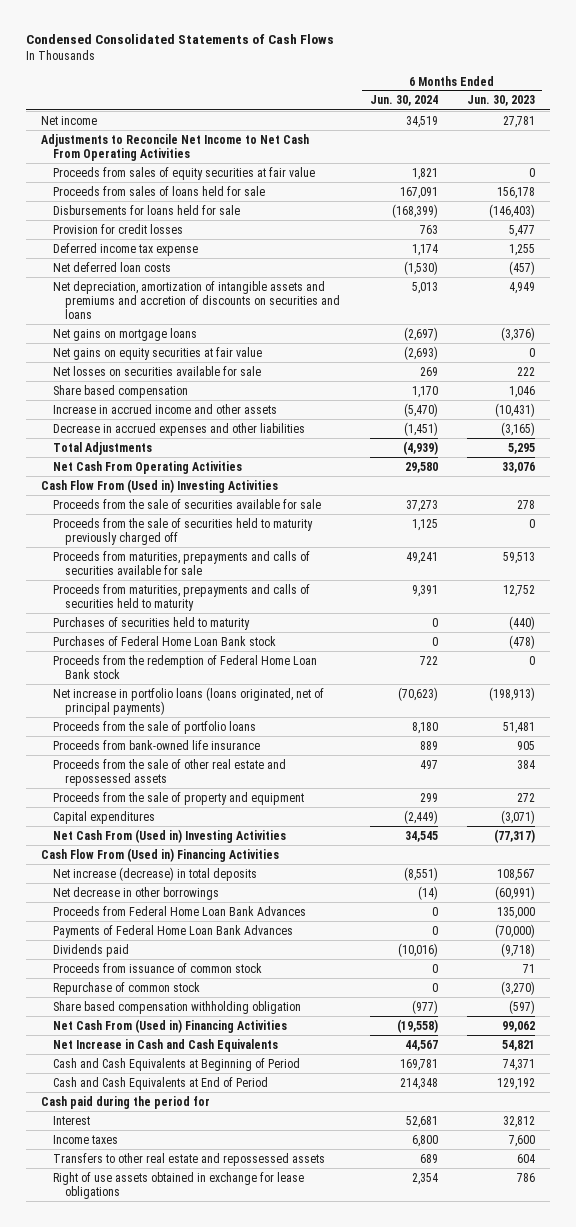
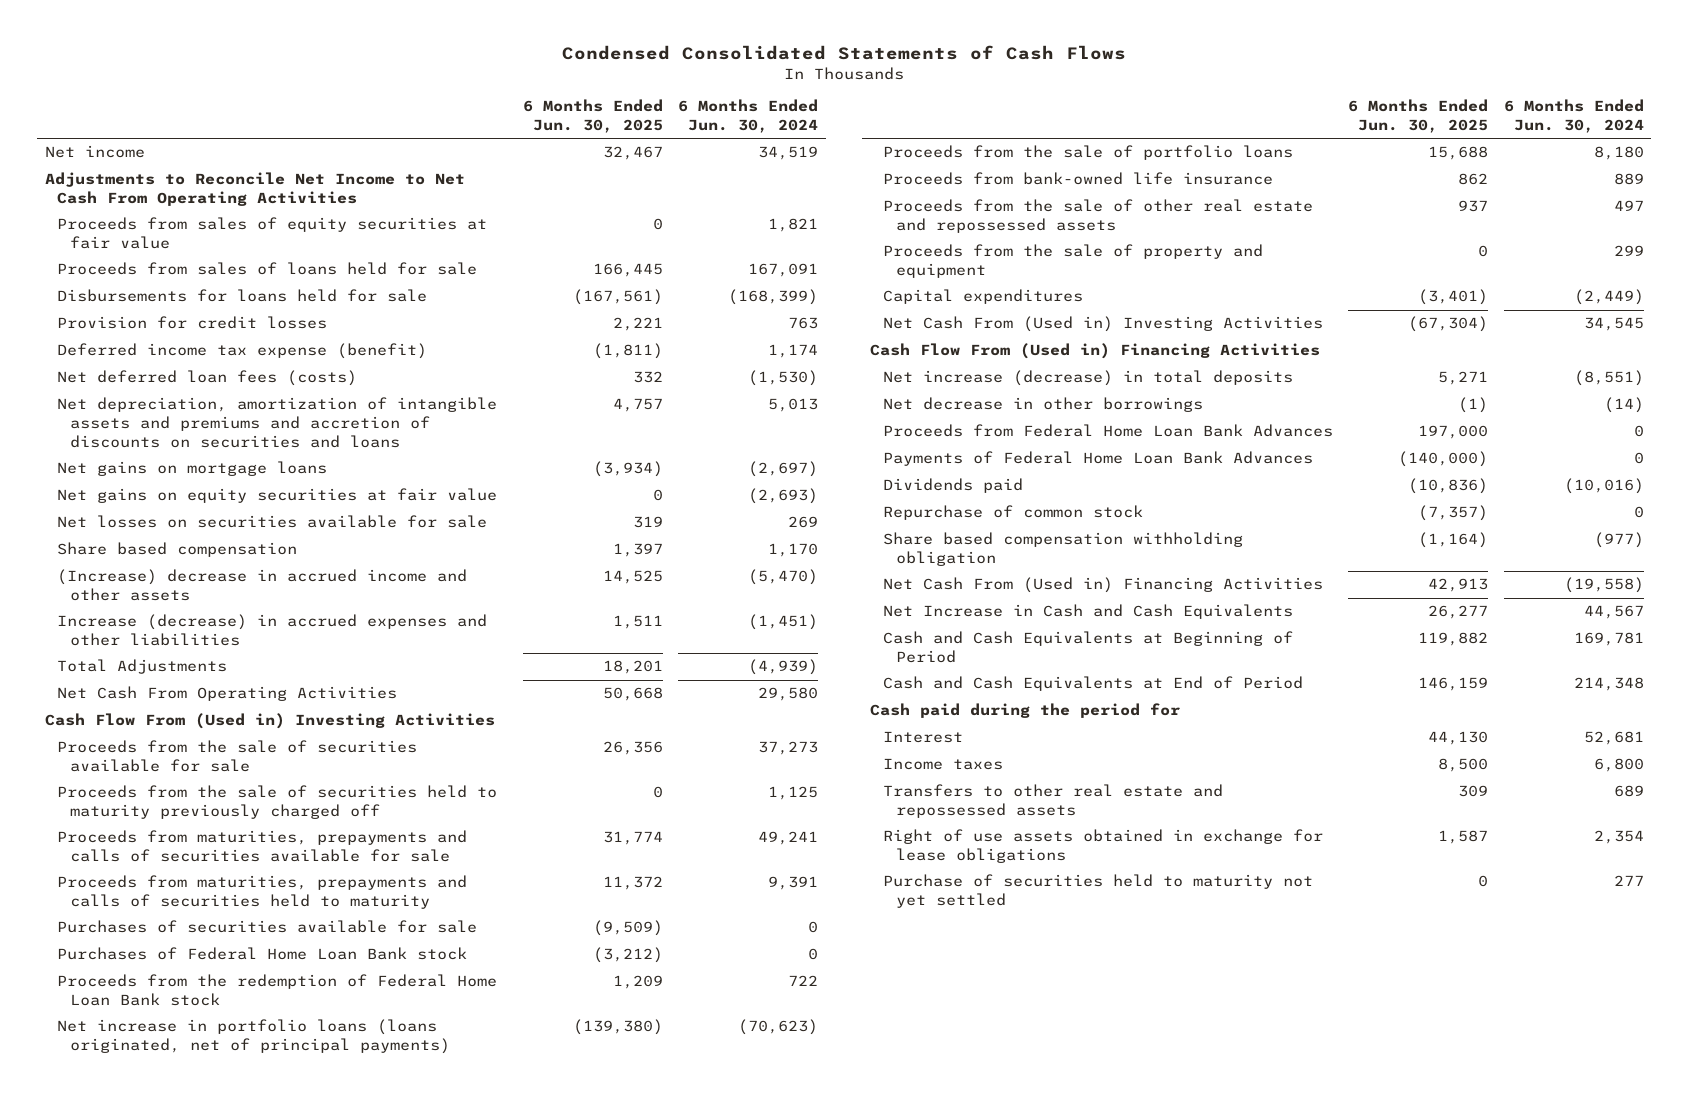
[466,95,535,107] Jun. 30, 2023 -> none
none -> [522,99,663,134] 6 Months Ended Jun. 30, 2025
[52,242,198,256] Deferred income tax expense -> [57,343,428,360] Deferred income tax expense (benefit)
[52,261,171,272] Net deferred loan costs -> [57,370,358,387] Net deferred loan fees (costs)
[52,403,277,414] Increase in accrued income and other assets -> [57,569,468,602] (Increase) decrease in accrued income and other assets
[52,422,305,436] Decrease in accrued expenses and other liabilities -> [57,614,488,647] Increase (decrease) in accrued expenses and other liabilities
[52,616,250,630] Purchases of securities held to maturity -> none
none -> [57,920,478,934] Purchases of securities available for sale
[52,962,262,973] Proceeds from issuance of common stock -> none
none -> [882,874,1313,909] Purchase of securities held to maturity not yet settled

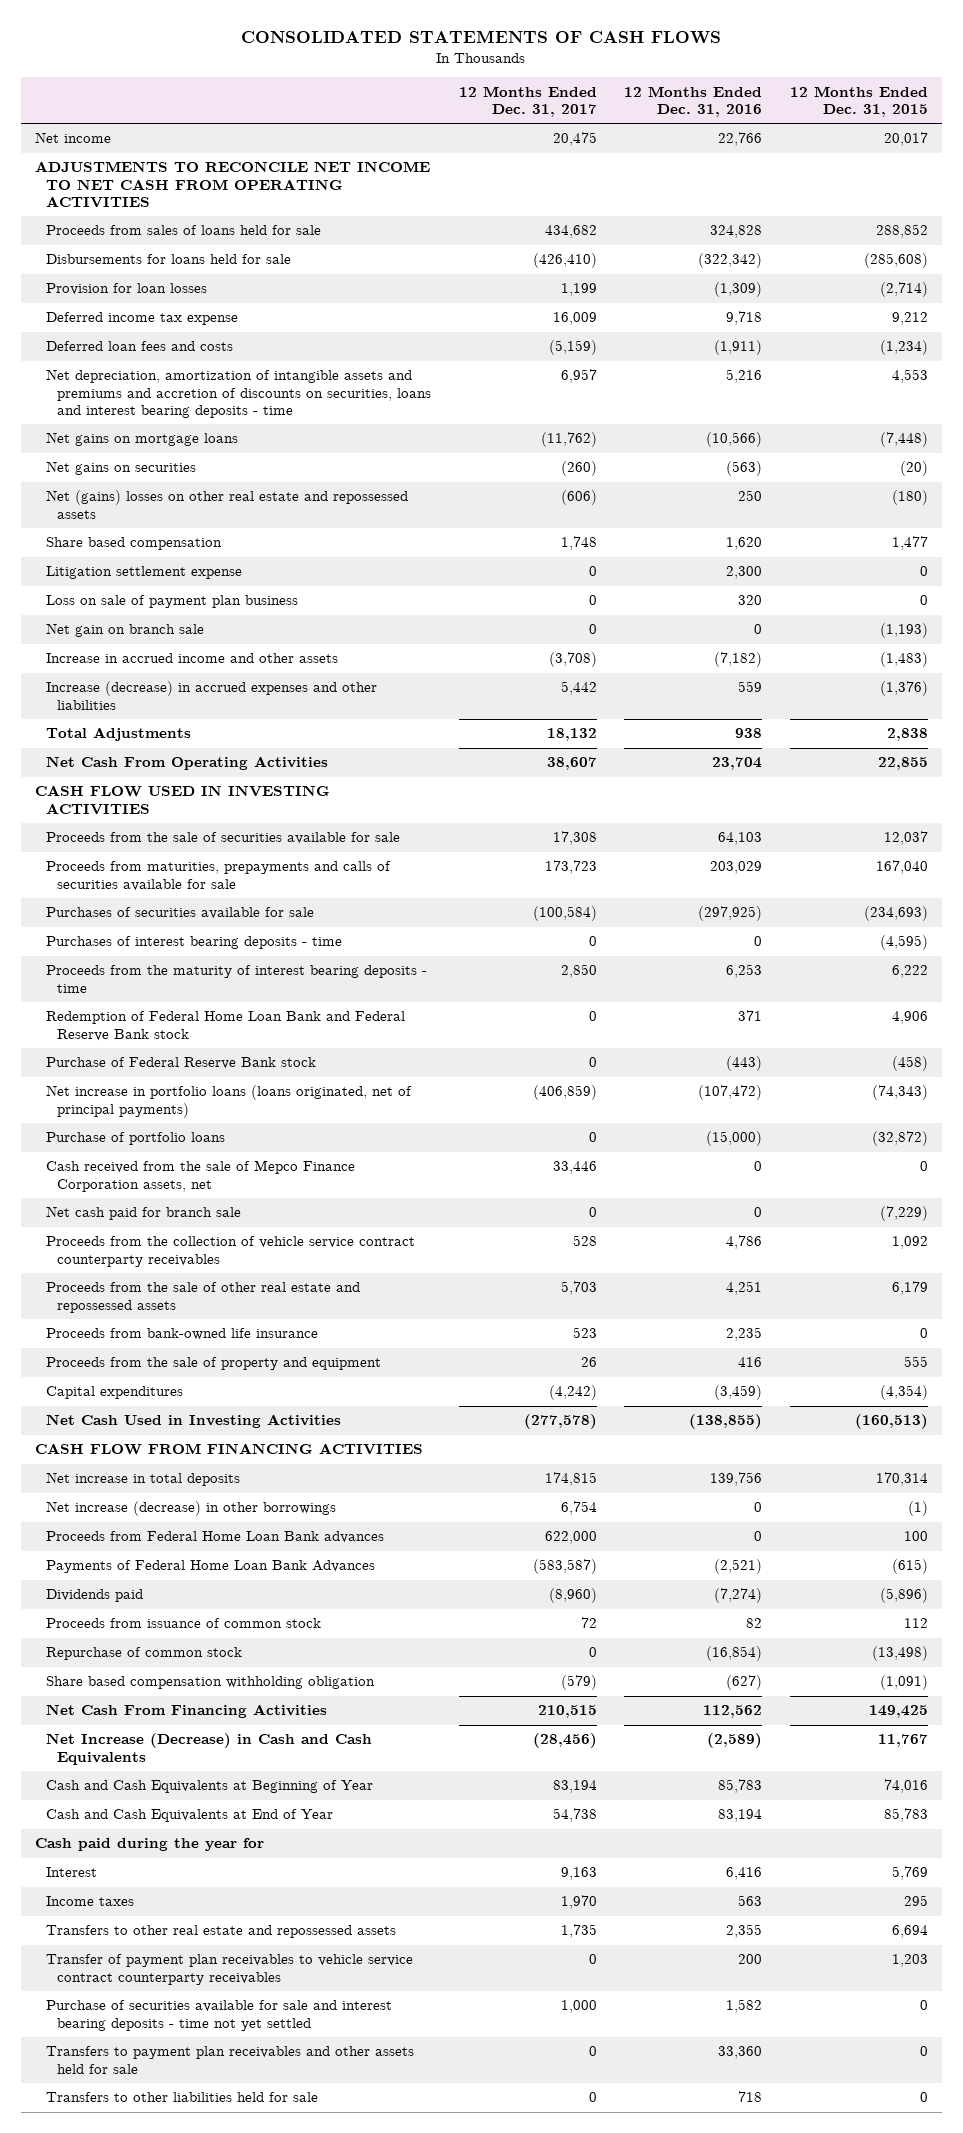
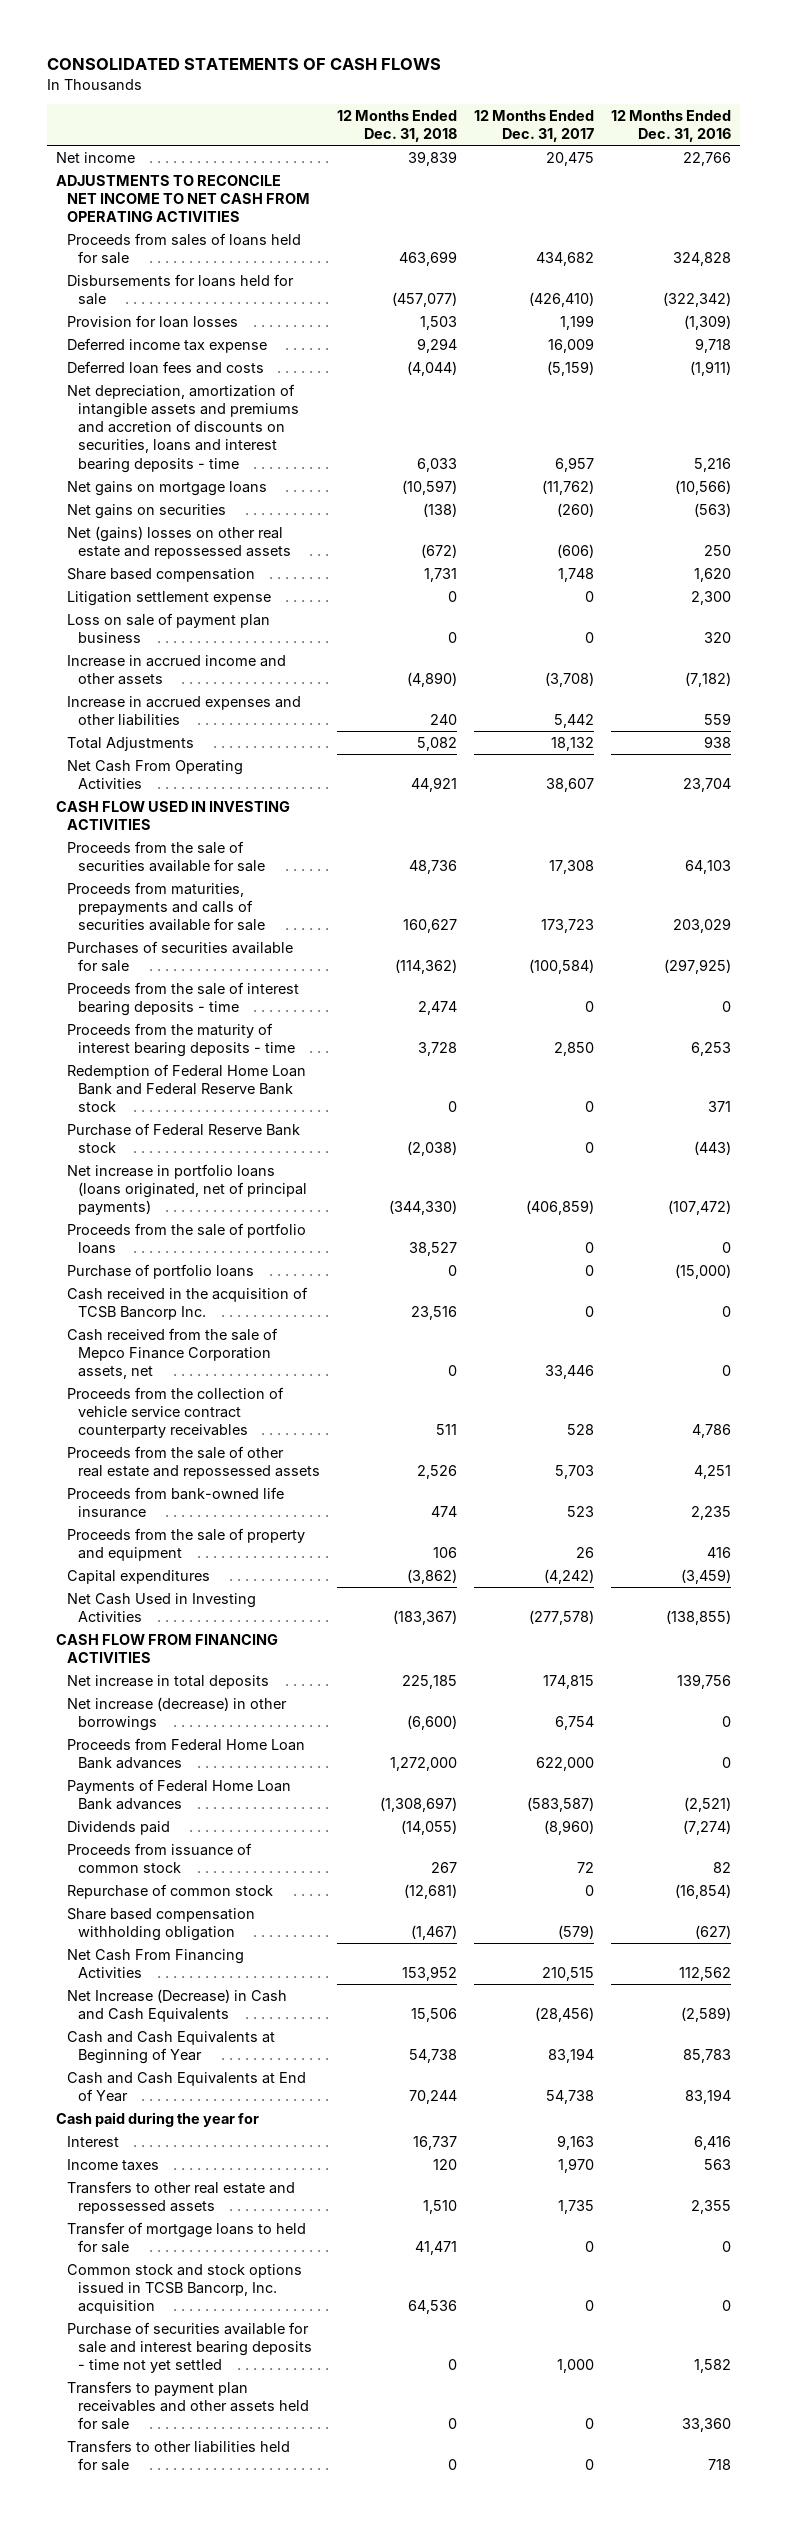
[789,85,928,118] 12 Months Ended Dec. 31, 2015 -> none
none -> [337,109,458,143] 12 Months Ended Dec. 31, 2018
[45,623,204,638] Net gain on branch sale -> none
[45,681,377,710] Increase (decrease) in accrued expenses and other liabilities -> [67,695,302,726] Increase in accrued expenses and other liabilities
[45,936,342,950] Purchases of interest bearing deposits - time -> [67,981,300,1016] Proceeds from the sale of interest bearing deposits - time
none -> [67,1222,307,1254] Proceeds from the sale of portfolio loans
none -> [67,1286,309,1320] Cash received in the acquisition of TCSB Bancorp Inc.
[45,1206,241,1221] Net cash paid for branch sale -> none
[45,1560,375,1574] Payments of Federal Home Loan Bank Advances -> [67,1778,292,1810] Payments of Federal Home Loan Bank advances
[45,1954,413,1985] Transfer of payment plan receivables to vehicle service contract counterparty receivables -> none
none -> [67,2221,307,2253] Transfer of mortgage loans to held for sale
none -> [67,2263,303,2315] Common stock and stock options issued in TCSB Bancorp, Inc. acquisition

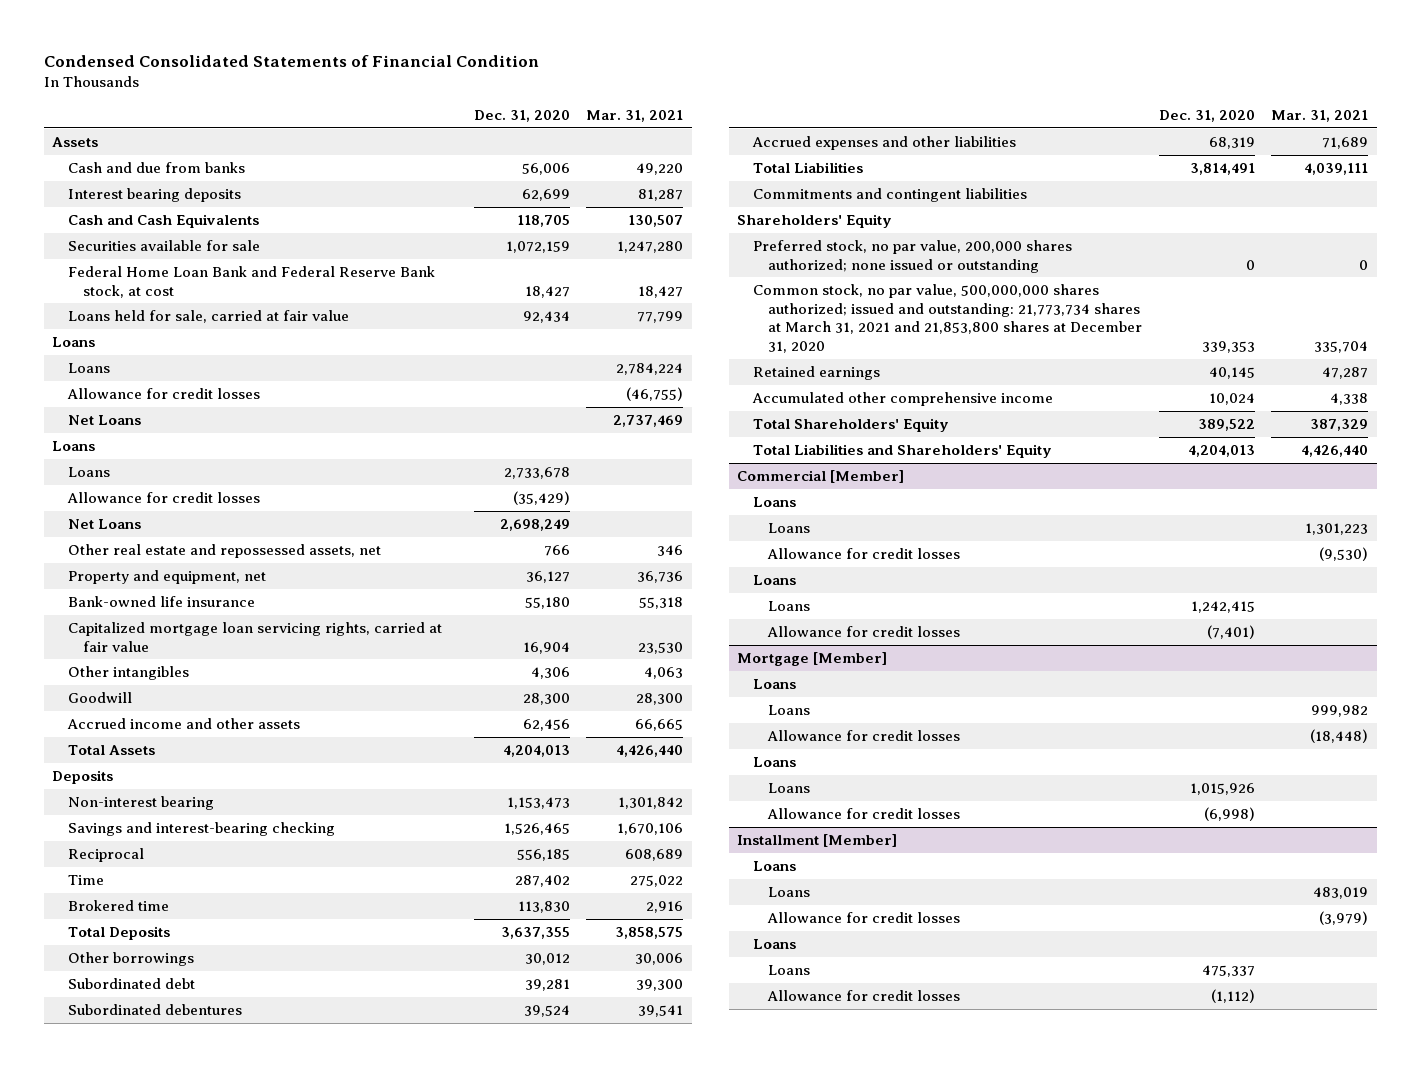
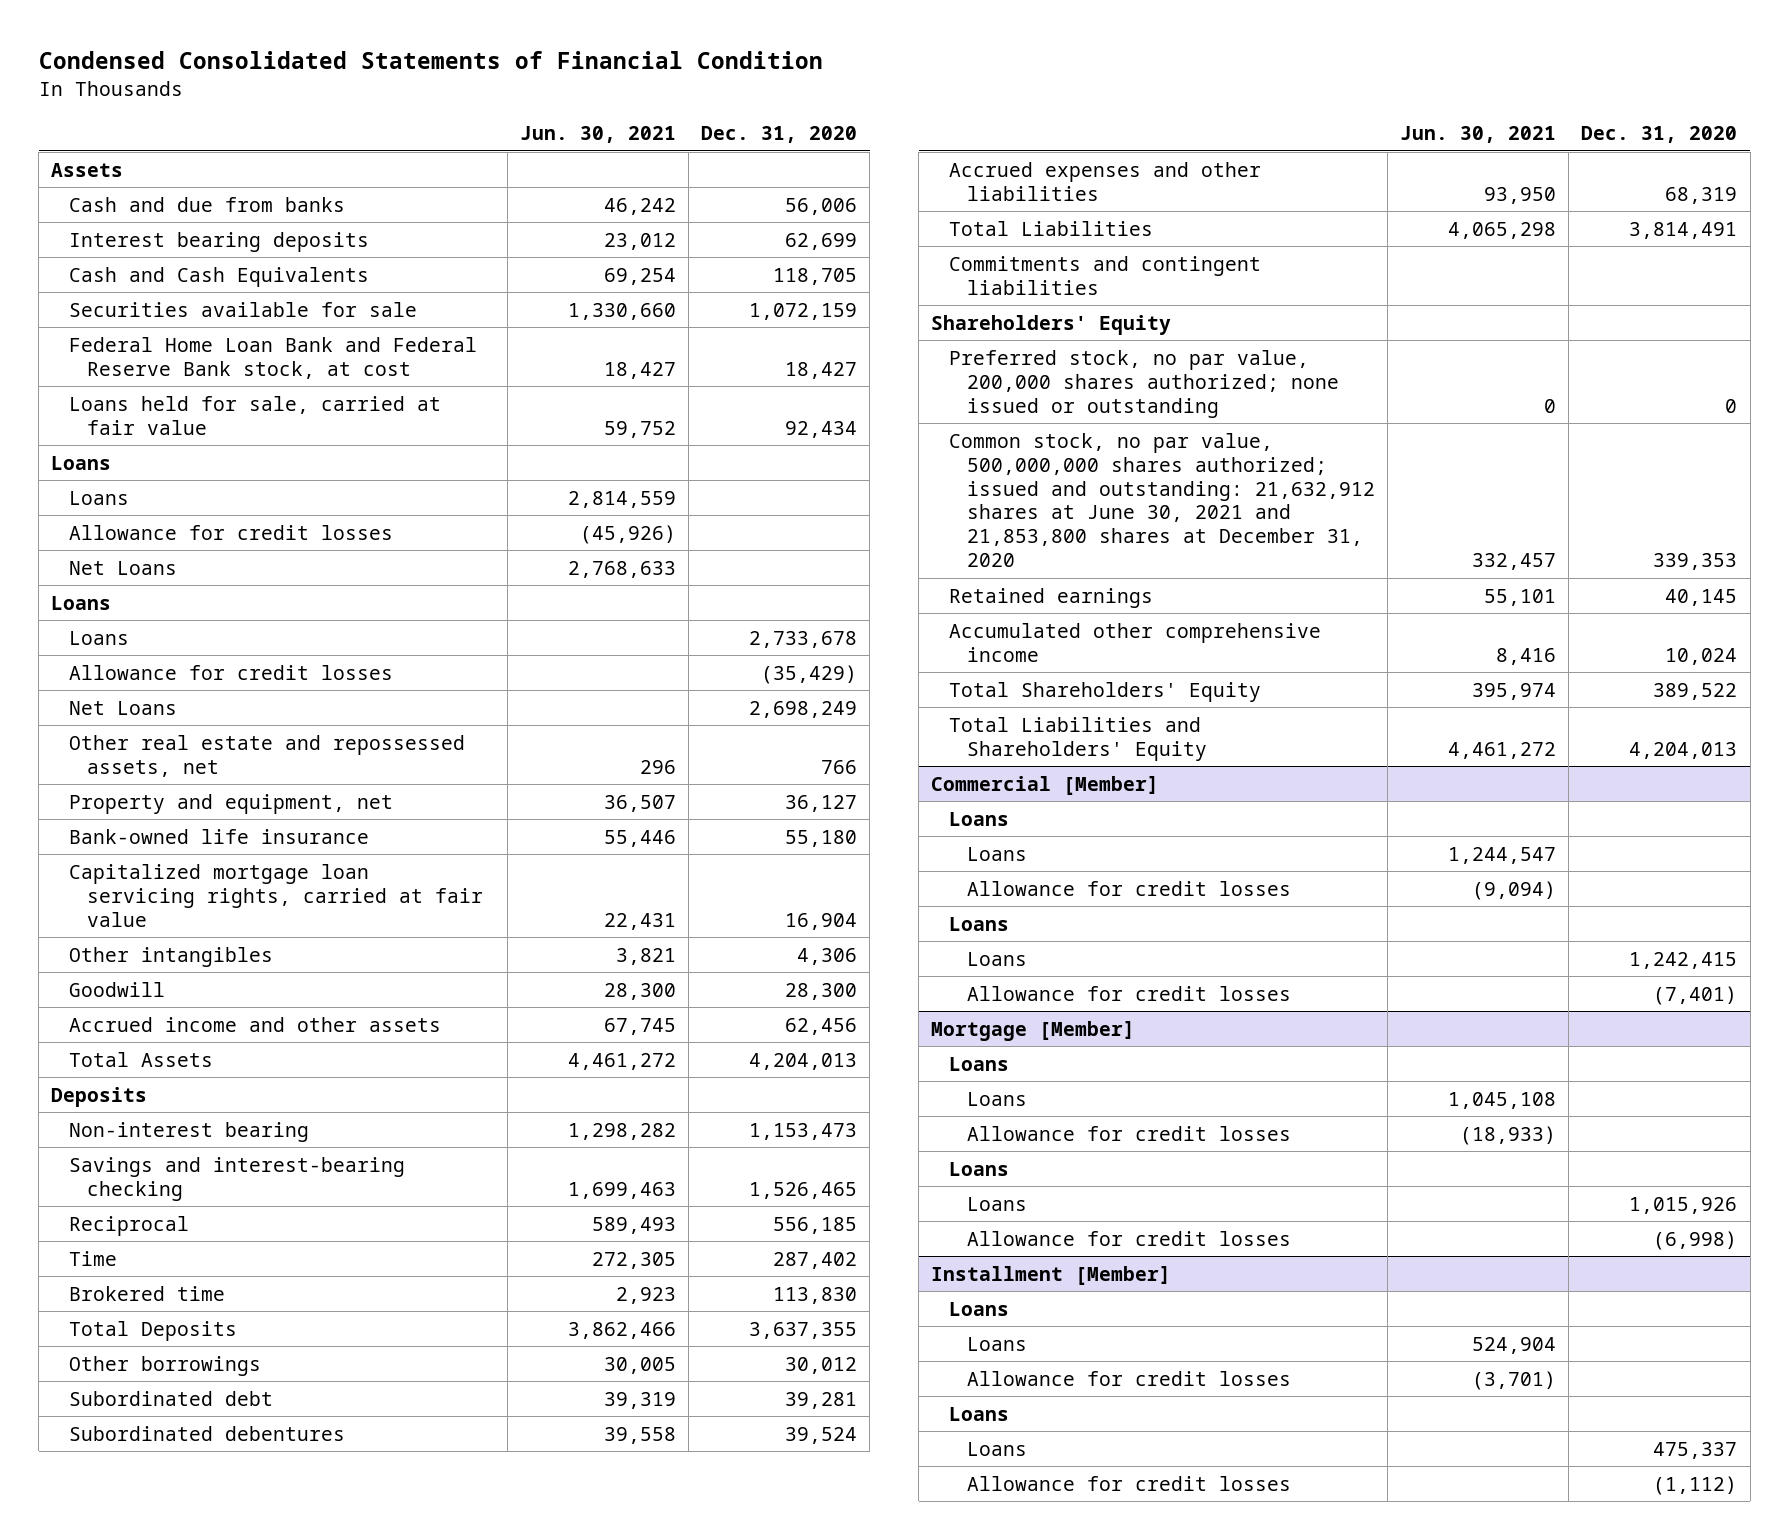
[586,109,684,122] Mar. 31, 2021 -> none
none -> [520,126,677,144] Jun. 30, 2021
[752,284,1143,353] Common stock, no par value, 500,000,000 shares authorized; issued and outstanding: 21,773,734 shares at March 31, 2021 and 21,853,800 shares at December 31, 2020 -> [949,432,1376,568] Common stock, no par value, 500,000,000 shares authorized; issued and outstanding: 21,632,912 shares at June 30, 2021 and 21,853,800 shares at December 31, 2020

